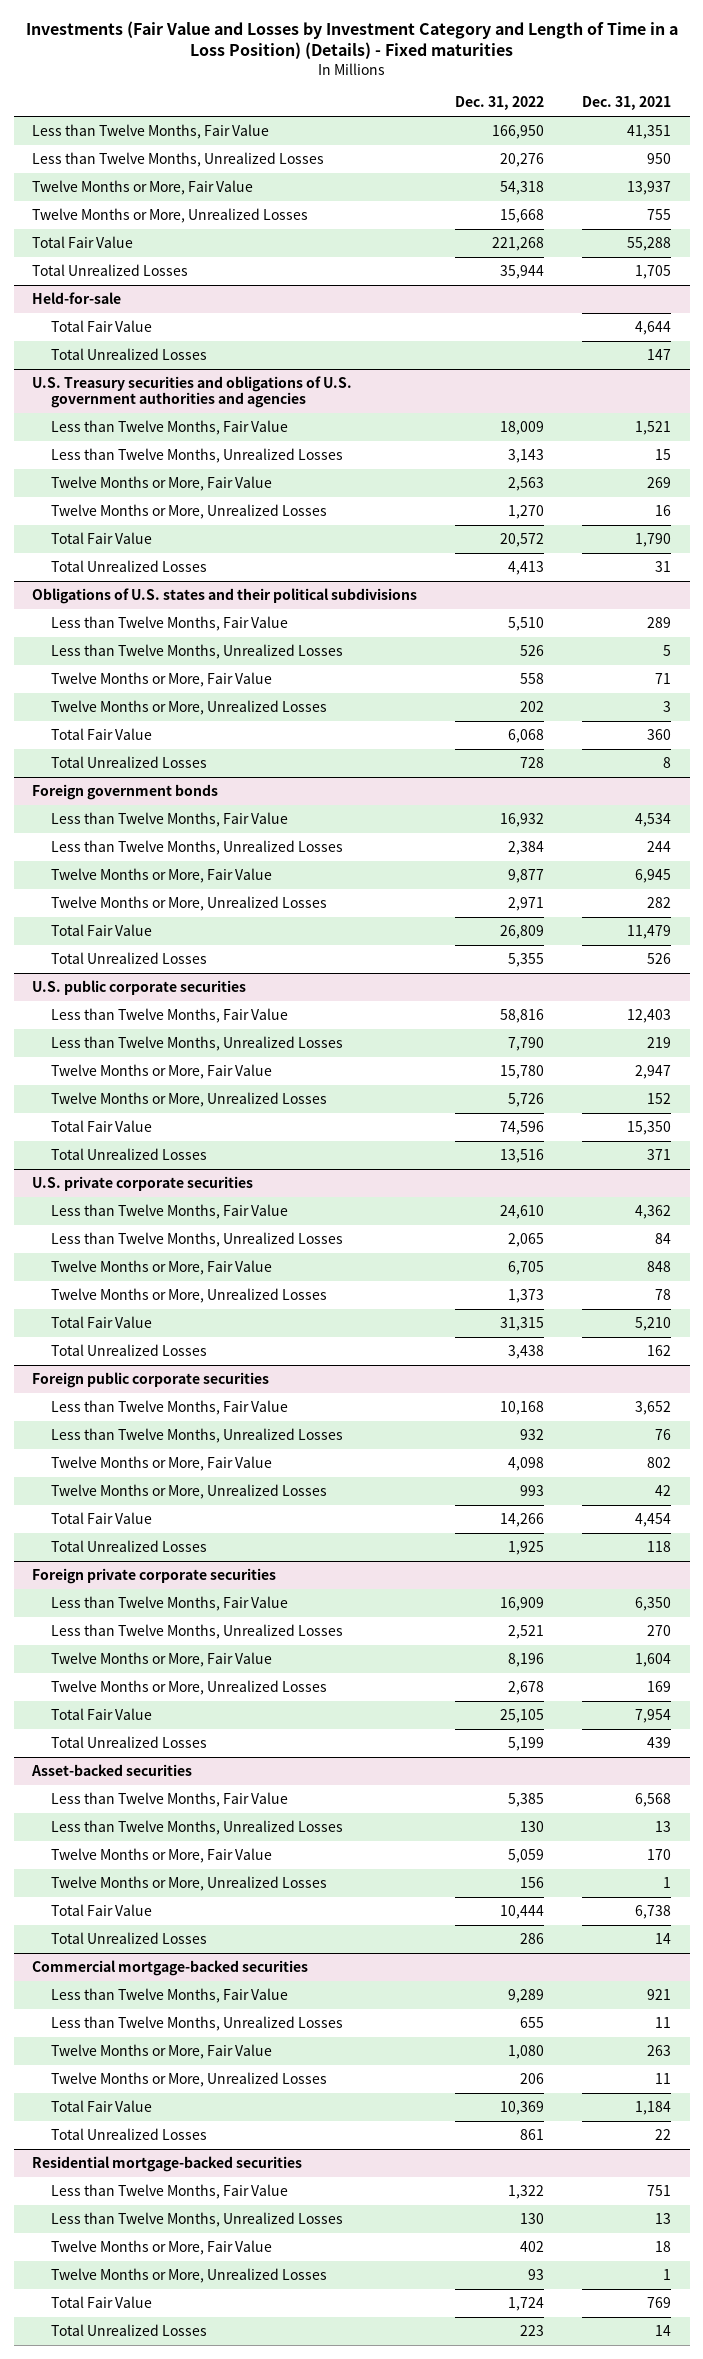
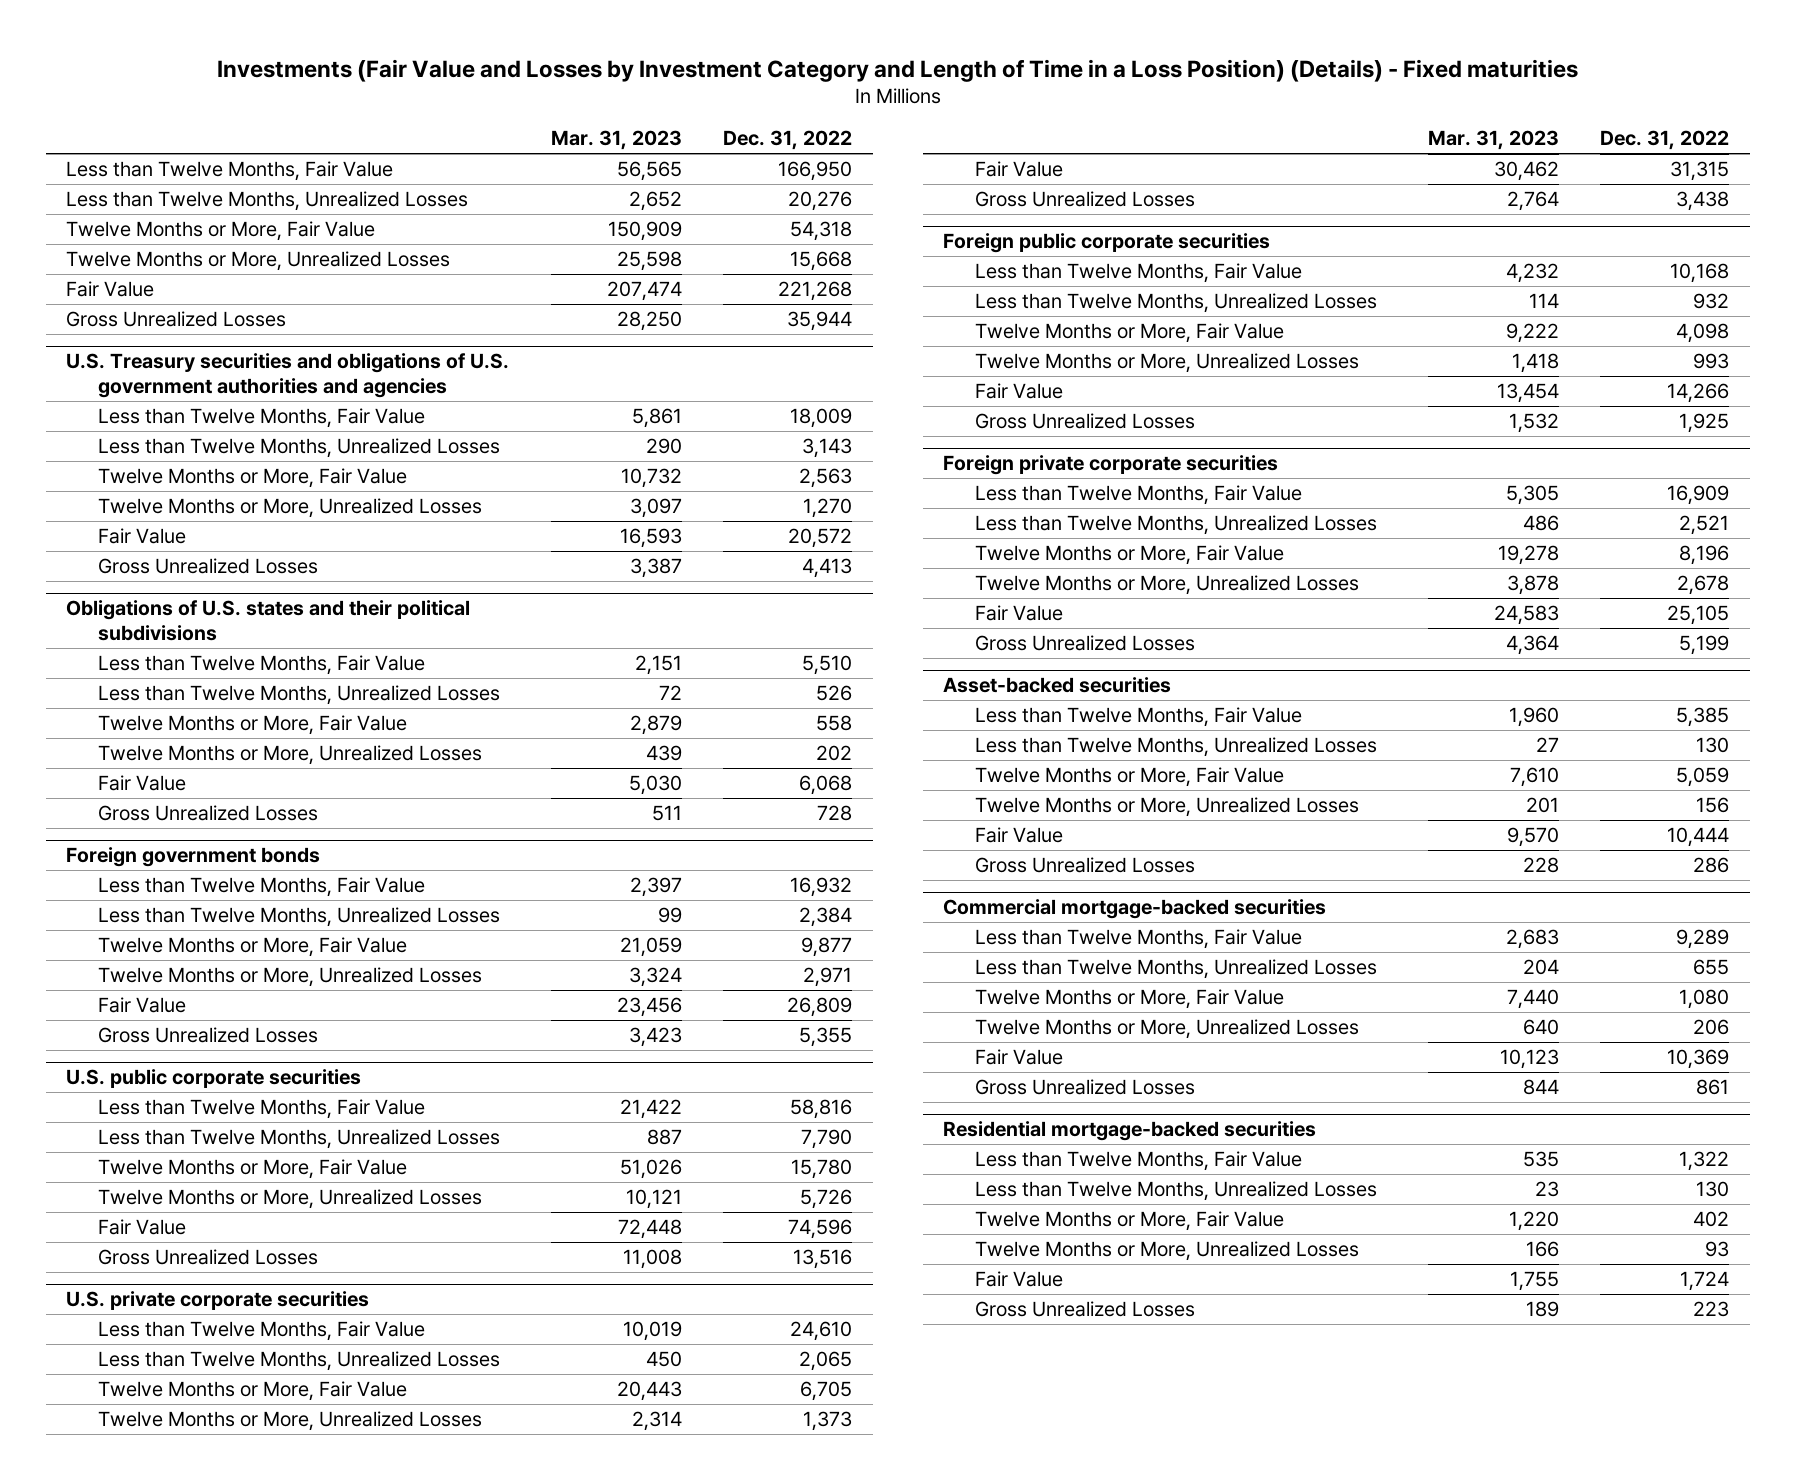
[582,96,672,111] Dec. 31, 2021 -> none
none -> [550,130,682,151] Mar. 31, 2023
[32,291,122,304] Held-for-sale -> none
[50,319,152,332] Total Fair Value -> none
[50,347,207,360] Total Unrealized Losses -> none
[32,235,134,248] Total Fair Value -> [66,280,155,297] Fair Value
[32,263,189,276] Total Unrealized Losses -> [66,310,287,327] Gross Unrealized Losses
[50,531,152,544] Total Fair Value -> [97,527,186,544] Fair Value
[50,559,207,572] Total Unrealized Losses -> [97,557,318,574] Gross Unrealized Losses
[50,727,152,740] Total Fair Value -> [97,774,186,791] Fair Value
[50,755,207,768] Total Unrealized Losses -> [97,804,318,821] Gross Unrealized Losses
[50,923,152,936] Total Fair Value -> [97,996,186,1013] Fair Value
[50,951,207,964] Total Unrealized Losses -> [97,1026,318,1043] Gross Unrealized Losses
[50,1119,152,1132] Total Fair Value -> [97,1218,186,1235] Fair Value
[50,1147,207,1160] Total Unrealized Losses -> [97,1248,318,1265] Gross Unrealized Losses
[50,1315,152,1328] Total Fair Value -> [974,160,1063,177] Fair Value
[50,1343,207,1356] Total Unrealized Losses -> [974,190,1195,207] Gross Unrealized Losses
[50,1511,152,1524] Total Fair Value -> [974,382,1063,399] Fair Value
[50,1539,207,1552] Total Unrealized Losses -> [974,412,1195,429] Gross Unrealized Losses
[50,1707,152,1720] Total Fair Value -> [974,604,1063,621] Fair Value
[50,1735,207,1748] Total Unrealized Losses -> [974,634,1195,651] Gross Unrealized Losses
[50,1903,152,1916] Total Fair Value -> [974,826,1063,843] Fair Value
[50,1931,207,1944] Total Unrealized Losses -> [974,856,1195,873] Gross Unrealized Losses
[50,2099,152,2112] Total Fair Value -> [974,1048,1063,1065] Fair Value
[50,2127,207,2140] Total Unrealized Losses -> [974,1078,1195,1095] Gross Unrealized Losses
[50,2295,152,2308] Total Fair Value -> [974,1270,1063,1287] Fair Value
[50,2323,207,2336] Total Unrealized Losses -> [974,1300,1195,1317] Gross Unrealized Losses

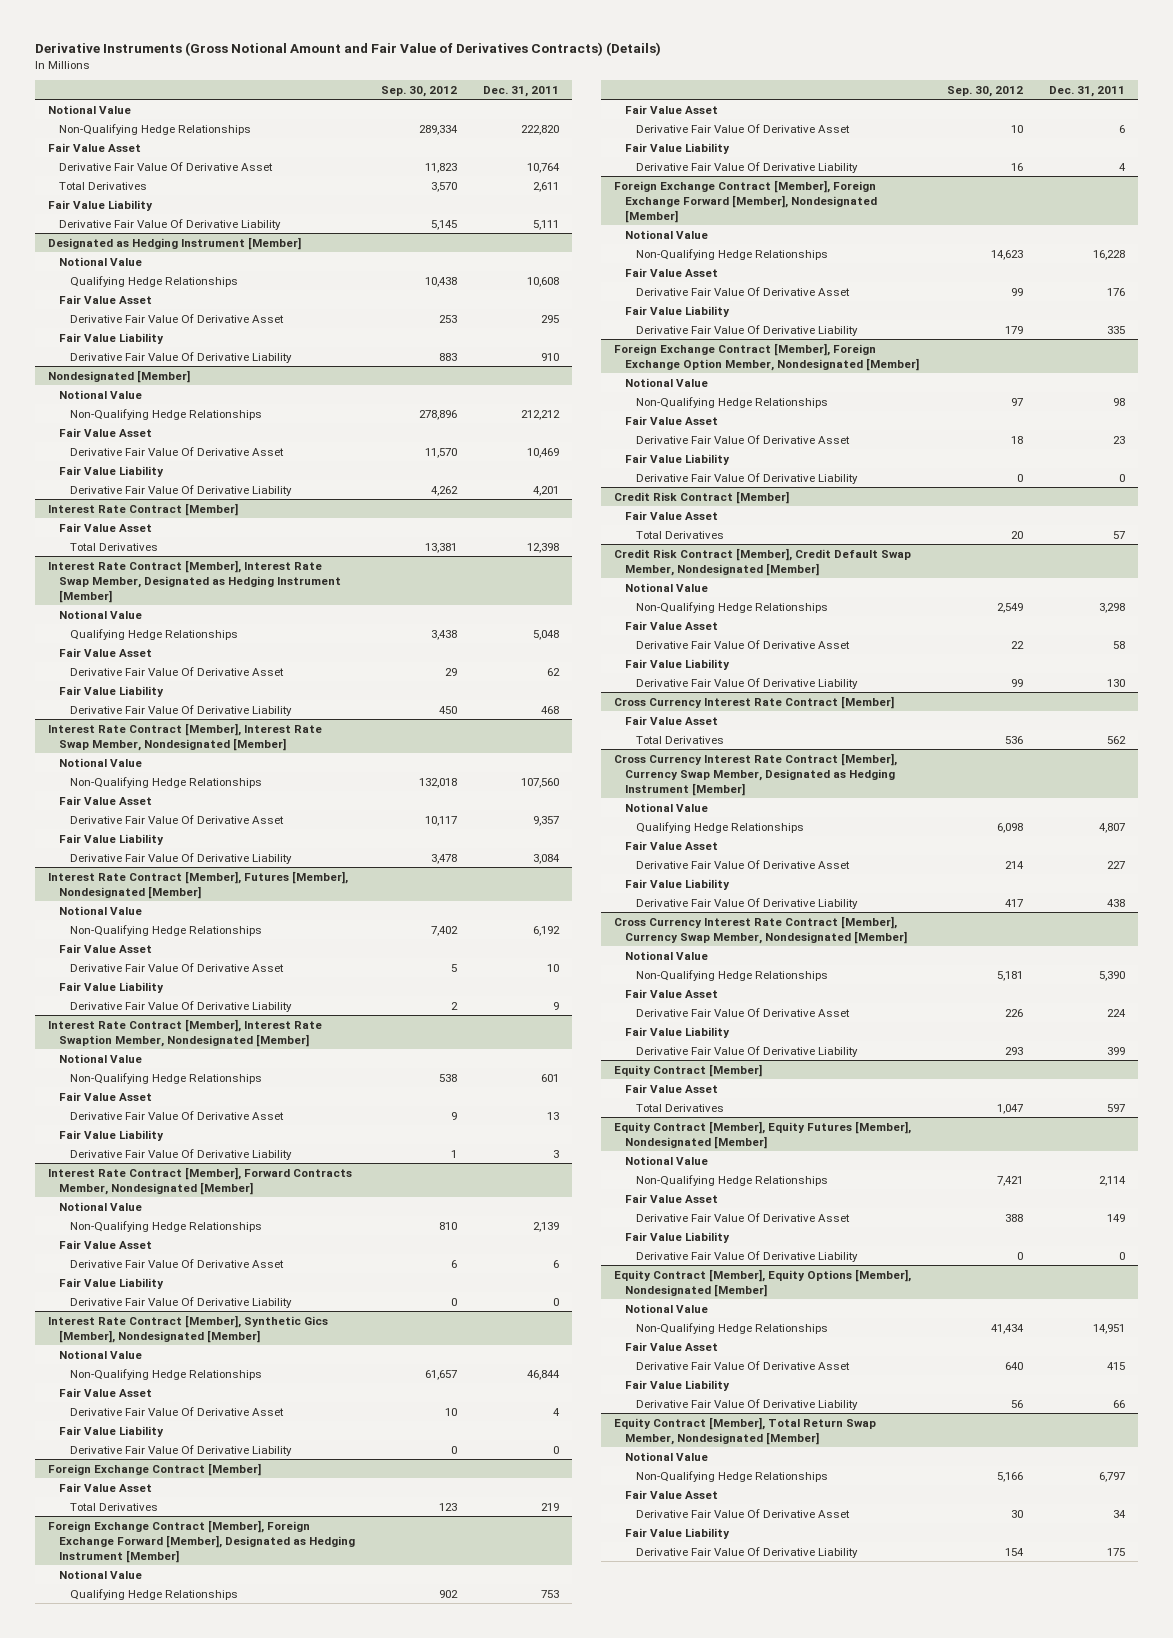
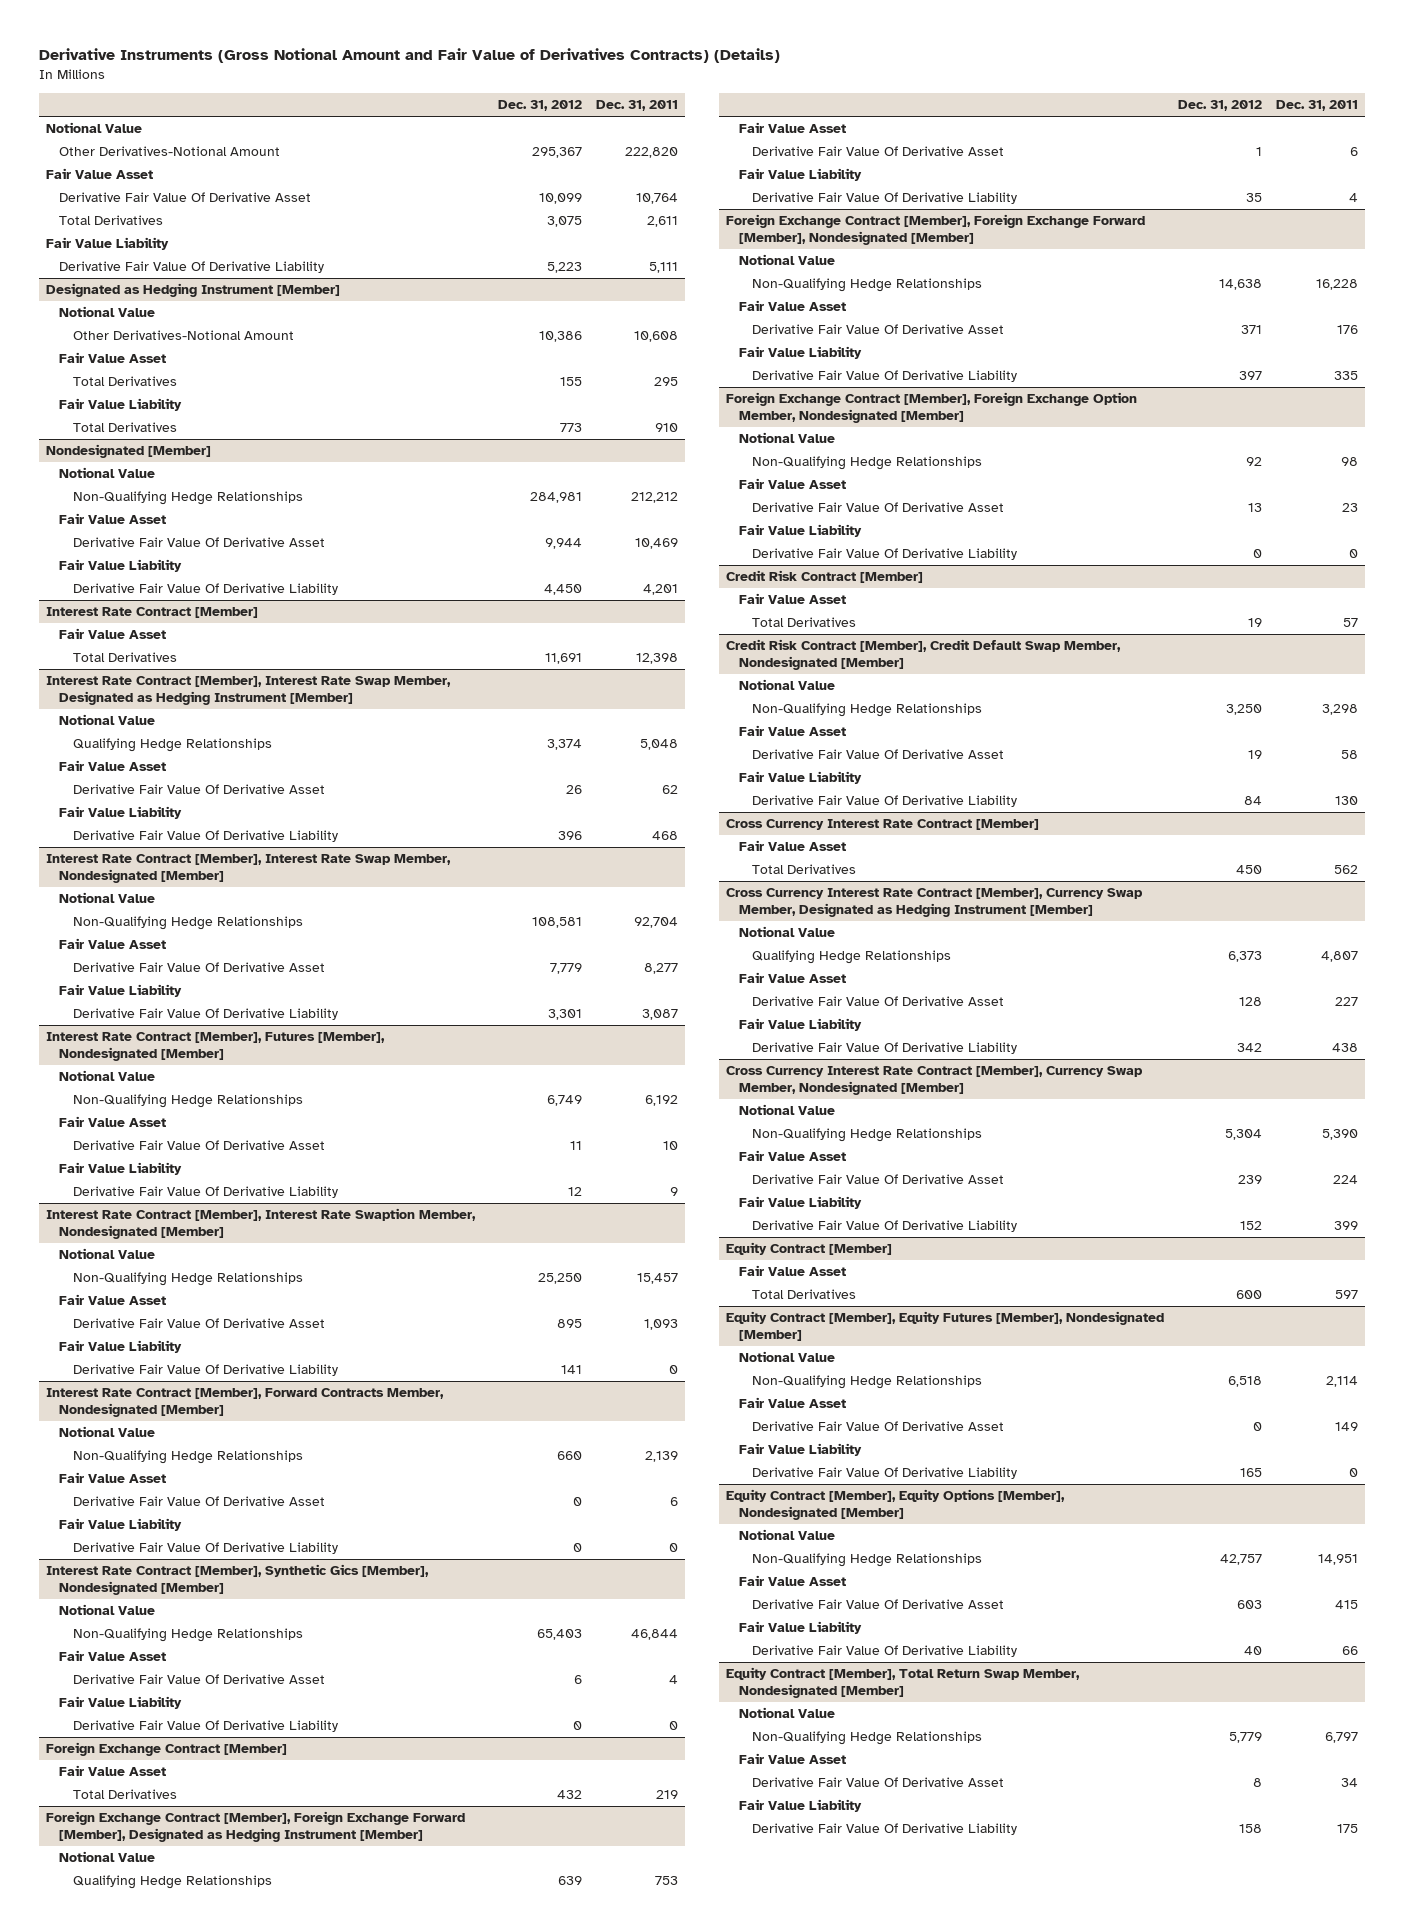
[381,85,458,97] Sep. 30, 2012 -> none
none -> [497,100,582,112] Dec. 31, 2012
[59,123,252,135] Non-Qualifying Hedge Relationships -> [59,146,281,157] Other Derivatives-Notional Amount
[70,275,239,287] Qualifying Hedge Relationships -> [72,330,294,341] Other Derivatives-Notional Amount
[70,313,285,323] Derivative Fair Value Of Derivative Asset -> [72,376,177,387] Total Derivatives
[70,351,293,363] Derivative Fair Value Of Derivative Liability -> none
none -> [72,422,177,433] Total Derivatives
[520,777,559,788] 107,560 -> [633,917,678,929] 92,704
[532,815,559,826] 9,357 -> [643,963,678,975] 8,277
[532,853,560,864] 3,084 -> [641,1009,678,1021] 3,087
[540,1073,559,1082] 601 -> [636,1273,678,1285] 15,457
[546,1111,559,1120] 13 -> [643,1319,678,1331] 1,093
[552,1149,559,1158] 3 -> [668,1365,678,1375] 0

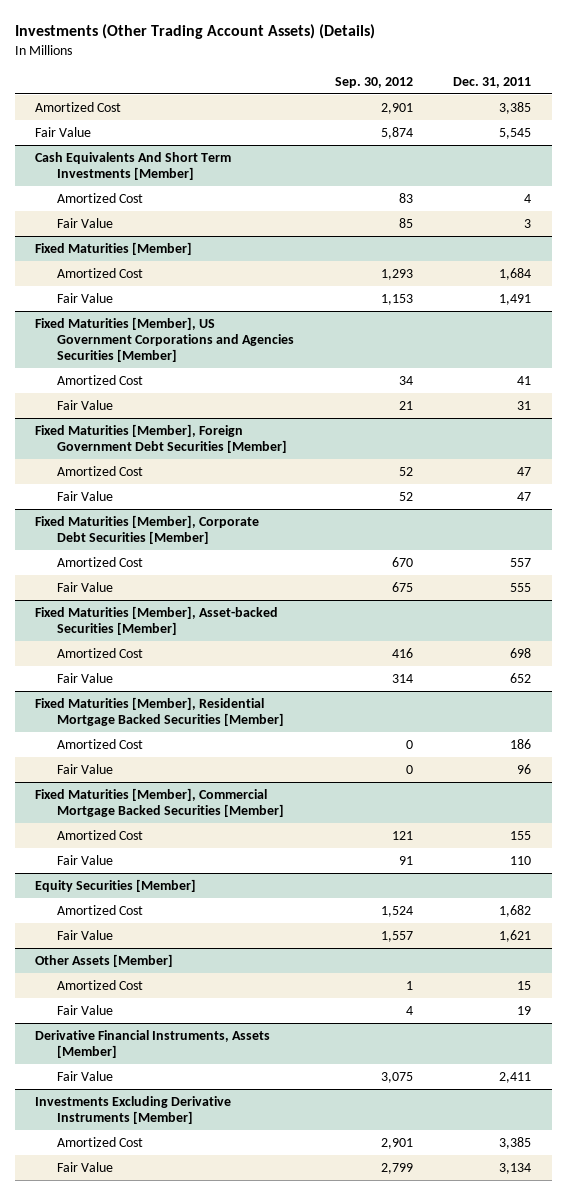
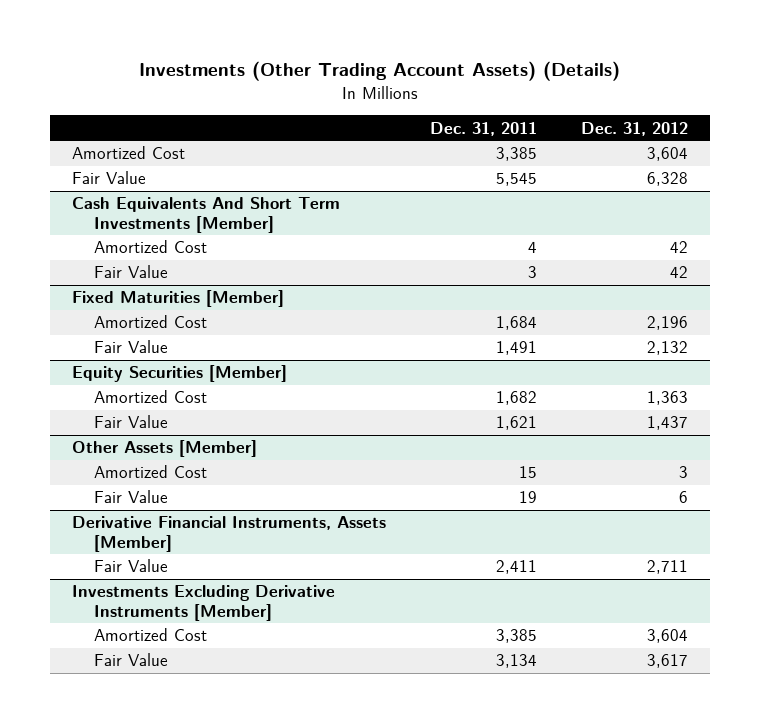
[334,76,413,88] Sep. 30, 2012 -> none
none -> [581,121,689,136] Dec. 31, 2012
[35,316,294,363] Fixed Maturities [Member], US Government Corporations and Agencies Securities [Member] -> none
[56,374,143,385] Amortized Cost -> none
[56,399,113,410] Fair Value -> none
[35,423,287,454] Fixed Maturities [Member], Foreign Government Debt Securities [Member] -> none
[56,465,143,476] Amortized Cost -> none
[56,490,113,501] Fair Value -> none
[35,514,260,545] Fixed Maturities [Member], Corporate Debt Securities [Member] -> none
[56,556,143,567] Amortized Cost -> none
[56,581,113,592] Fair Value -> none
[35,605,279,636] Fixed Maturities [Member], Asset-backed Securities [Member] -> none
[56,647,143,658] Amortized Cost -> none
[56,672,113,683] Fair Value -> none
[35,696,284,727] Fixed Maturities [Member], Residential Mortgage Backed Securities [Member] -> none
[56,738,143,749] Amortized Cost -> none
[56,763,113,774] Fair Value -> none
[35,787,284,818] Fixed Maturities [Member], Commercial Mortgage Backed Securities [Member] -> none
[56,829,143,840] Amortized Cost -> none
[56,854,113,865] Fair Value -> none

